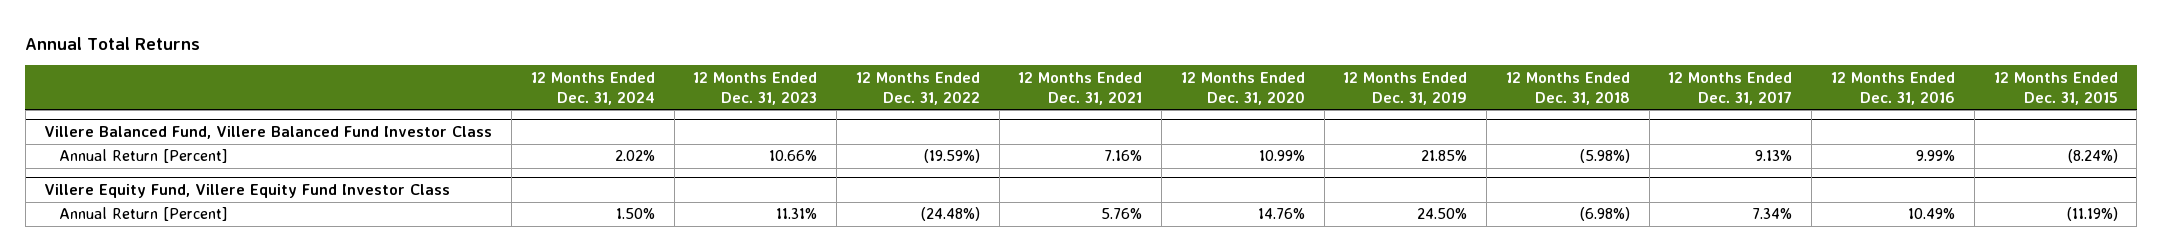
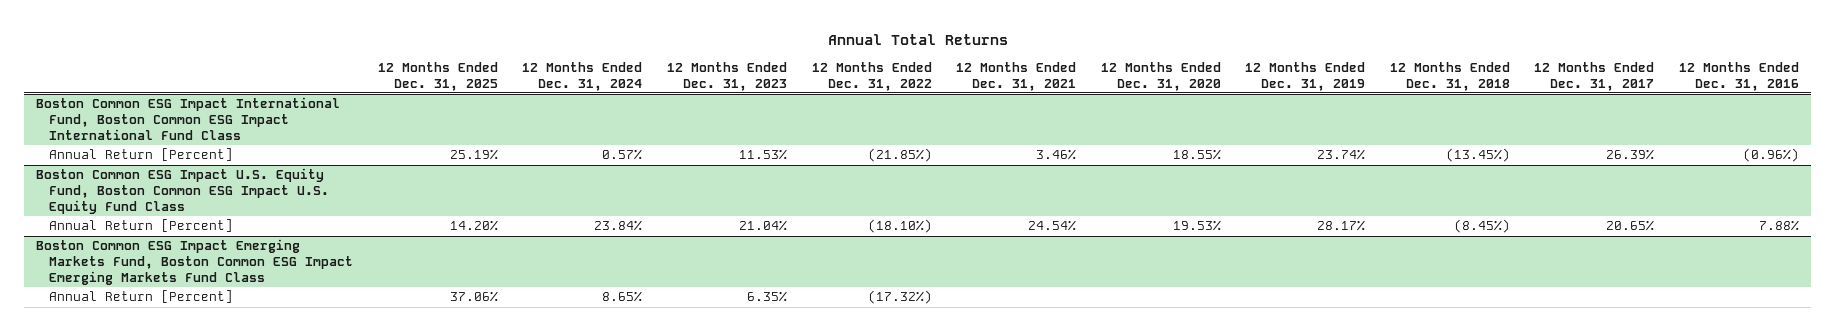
[1993,71,2118,105] 12 Months Ended Dec. 31, 2015 -> none
none -> [377,62,498,91] 12 Months Ended Dec. 31, 2025
[44,126,493,140] Villere Balanced Fund, Villere Balanced Fund Investor Class -> none
[44,184,451,199] Villere Equity Fund, Villere Equity Fund Investor Class -> none
none -> [36,97,341,140] Boston Common ESG Impact International Fund, Boston Common ESG Impact International Fund Class
[614,150,655,162] 2.02% -> [602,149,643,161] 0.57%
[769,150,818,162] 10.66% -> [739,149,788,161] 11.53%
[923,149,980,164] (19.59%) -> [867,148,932,163] (21.85%)
[1104,150,1143,162] 7.16% -> [1036,149,1077,161] 3.46%
[1258,150,1305,162] 10.99% -> [1172,149,1221,161] 18.55%
[1421,150,1468,162] 21.85% -> [1317,149,1366,161] 23.74%
[1579,149,1630,164] (5.98%) -> [1445,148,1510,163] (13.45%)
[1755,150,1793,162] 9.13% -> [1606,149,1655,161] 26.39%
[1916,150,1956,162] 9.99% -> [1742,148,1799,163] (0.96%)
none -> [36,168,330,214] Boston Common ESG Impact U.S. Equity Fund, Boston Common ESG Impact U.S. Equity Fund Class
[615,208,655,220] 1.50% -> [594,220,643,232] 23.84%
[776,208,818,220] 11.31% -> [739,220,788,232] 21.04%
[920,207,980,222] (24.48%) -> [867,219,932,234] (18.10%)
[1101,208,1143,220] 5.76% -> [1028,220,1077,232] 24.54%
[1257,208,1305,220] 14.76% -> [1172,220,1221,232] 19.53%
[1417,208,1468,220] 24.50% -> [1317,220,1366,232] 28.17%
[1579,207,1630,222] (6.98%) -> [1453,219,1510,234] (8.45%)
[1752,208,1793,220] 7.34% -> [1606,220,1655,232] 20.65%
[1908,208,1956,220] 10.49% -> [1758,220,1799,232] 7.88%
none -> [36,239,354,285] Boston Common ESG Impact Emerging Markets Fund, Boston Common ESG Impact Emerging Markets Fund Class
none -> [49,290,234,304] Annual Return [Percent]

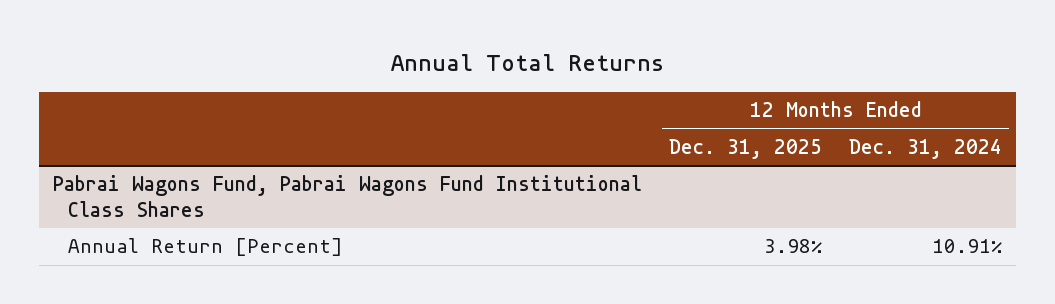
[667,62,788,91] 12 Months Ended Dec. 31, 2023 -> none
[811,62,932,91] 12 Months Ended Dec. 31, 2022 -> none
[956,62,1077,91] 12 Months Ended Dec. 31, 2021 -> none
[1100,62,1221,91] 12 Months Ended Dec. 31, 2020 -> none
[1245,62,1366,91] 12 Months Ended Dec. 31, 2019 -> none
[1389,62,1510,91] 12 Months Ended Dec. 31, 2018 -> none
[1534,62,1655,91] 12 Months Ended Dec. 31, 2017 -> none
[1678,62,1799,91] 12 Months Ended Dec. 31, 2016 -> none
[36,97,341,140] Boston Common ESG Impact International Fund, Boston Common ESG Impact International Fund Class -> none
[36,168,330,214] Boston Common ESG Impact U.S. Equity Fund, Boston Common ESG Impact U.S. Equity Fund Class -> none
[49,219,234,233] Annual Return [Percent] -> none
[36,239,354,285] Boston Common ESG Impact Emerging Markets Fund, Boston Common ESG Impact Emerging Markets Fund Class -> none
[49,290,234,304] Annual Return [Percent] -> none
none -> [52,175,642,217] Pabrai Wagons Fund, Pabrai Wagons Fund Institutional Class Shares
[449,149,498,161] 25.19% -> [764,239,823,254] 3.98%
[602,149,643,161] 0.57% -> [932,239,1003,254] 10.91%

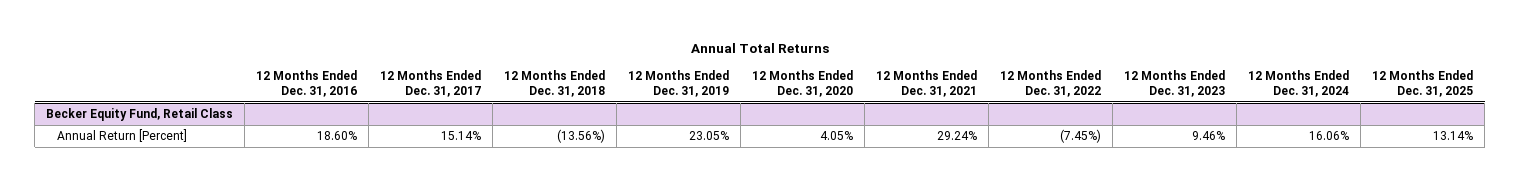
none -> [256,70,358,97] 12 Months Ended Dec. 31, 2016
none -> [380,70,482,97] 12 Months Ended Dec. 31, 2017
none -> [504,70,606,97] 12 Months Ended Dec. 31, 2018
none -> [628,70,730,97] 12 Months Ended Dec. 31, 2019
none -> [752,70,854,97] 12 Months Ended Dec. 31, 2020
none -> [876,70,978,97] 12 Months Ended Dec. 31, 2021
none -> [1000,70,1102,97] 12 Months Ended Dec. 31, 2022
none -> [1124,70,1226,97] 12 Months Ended Dec. 31, 2023
[52,175,642,217] Pabrai Wagons Fund, Pabrai Wagons Fund Institutional Class Shares -> none
none -> [46,108,234,122] Becker Equity Fund, Retail Class
[764,239,823,254] 3.98% -> [1433,131,1474,141] 13.14%
[932,239,1003,254] 10.91% -> [1309,131,1350,141] 16.06%

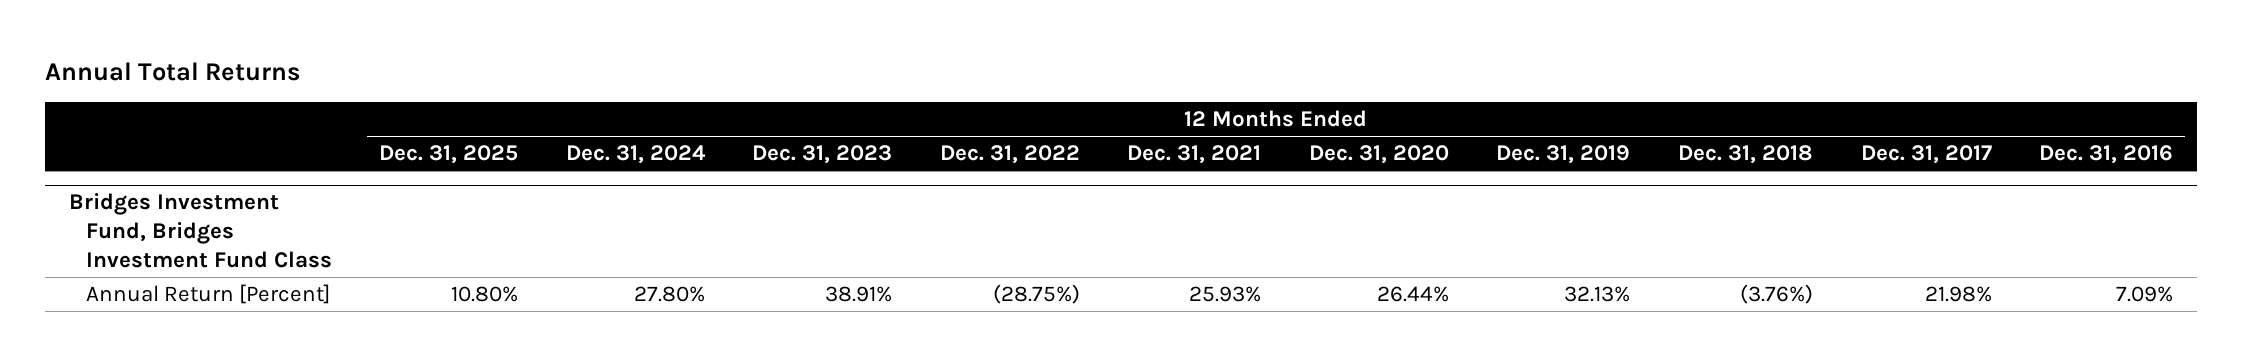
[46,108,234,122] Becker Equity Fund, Retail Class -> none
none -> [69,193,332,268] Bridges Investment Fund, Bridges Investment Fund Class
[317,131,358,141] 18.60% -> [2116,286,2174,303] 7.09%
[441,131,482,141] 15.14% -> [1924,286,1992,303] 21.98%
[557,129,606,144] (13.56%) -> [1739,284,1813,305] (3.76%)
[689,131,730,141] 23.05% -> [1564,286,1631,303] 32.13%
[820,131,854,141] 4.05% -> [1376,286,1449,303] 26.44%
[937,131,978,141] 29.24% -> [1189,286,1262,303] 25.93%
[1060,129,1102,144] (7.45%) -> [992,284,1080,305] (28.75%)
[1192,131,1226,141] 9.46% -> [825,286,893,303] 38.91%
[1309,131,1350,141] 16.06% -> [633,286,705,303] 27.80%
[1433,131,1474,141] 13.14% -> [451,286,519,303] 10.80%

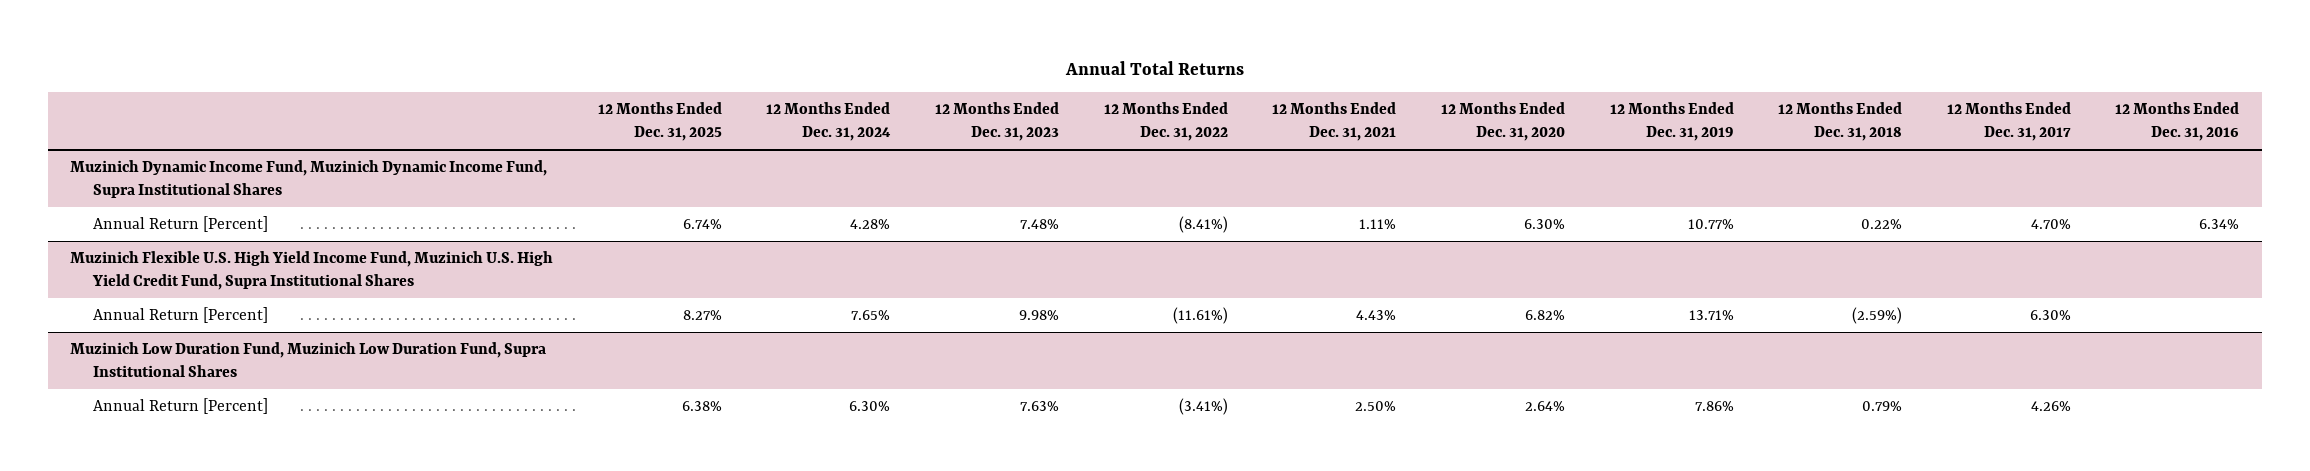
[69,193,332,268] Bridges Investment Fund, Bridges Investment Fund Class -> none
none -> [70,159,548,198] Muzinich Dynamic Income Fund, Muzinich Dynamic Income Fund, Supra Institutional Shares
[451,286,519,303] 10.80% -> [682,218,722,229] 6.74%
[633,286,705,303] 27.80% -> [850,218,891,229] 4.28%
[825,286,893,303] 38.91% -> [1020,218,1060,229] 7.48%
[992,284,1080,305] (28.75%) -> [1178,215,1228,233] (8.41%)
[1189,286,1262,303] 25.93% -> [1359,218,1397,229] 1.11%
[1376,286,1449,303] 26.44% -> [1523,218,1565,229] 6.30%
[1564,286,1631,303] 32.13% -> [1687,218,1734,229] 10.77%
[1739,284,1813,305] (3.76%) -> [1861,218,1903,229] 0.22%
[1924,286,1992,303] 21.98% -> [2030,218,2071,229] 4.70%
[2116,286,2174,303] 7.09% -> [2199,218,2240,229] 6.34%
none -> [70,250,554,290] Muzinich Flexible U.S. High Yield Income Fund, Muzinich U.S. High Yield Credit Fund, Supra Institutional Shares
none -> [92,306,268,323] Annual Return [Percent]
none -> [70,341,547,377] Muzinich Low Duration Fund, Muzinich Low Duration Fund, Supra Institutional Shares
none -> [92,397,268,414] Annual Return [Percent]

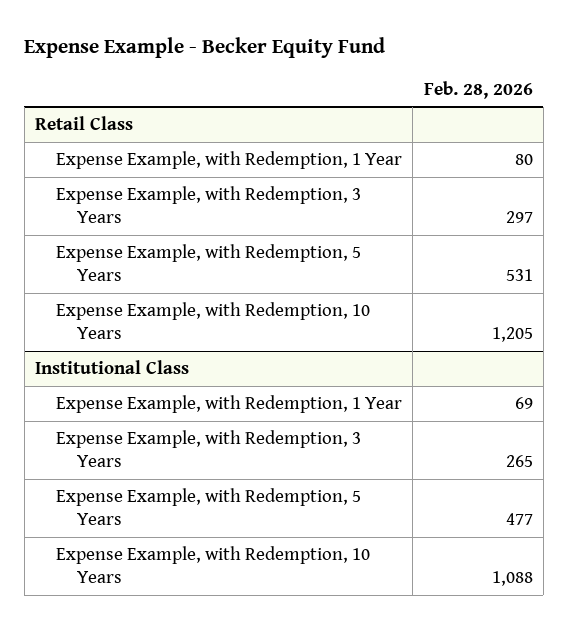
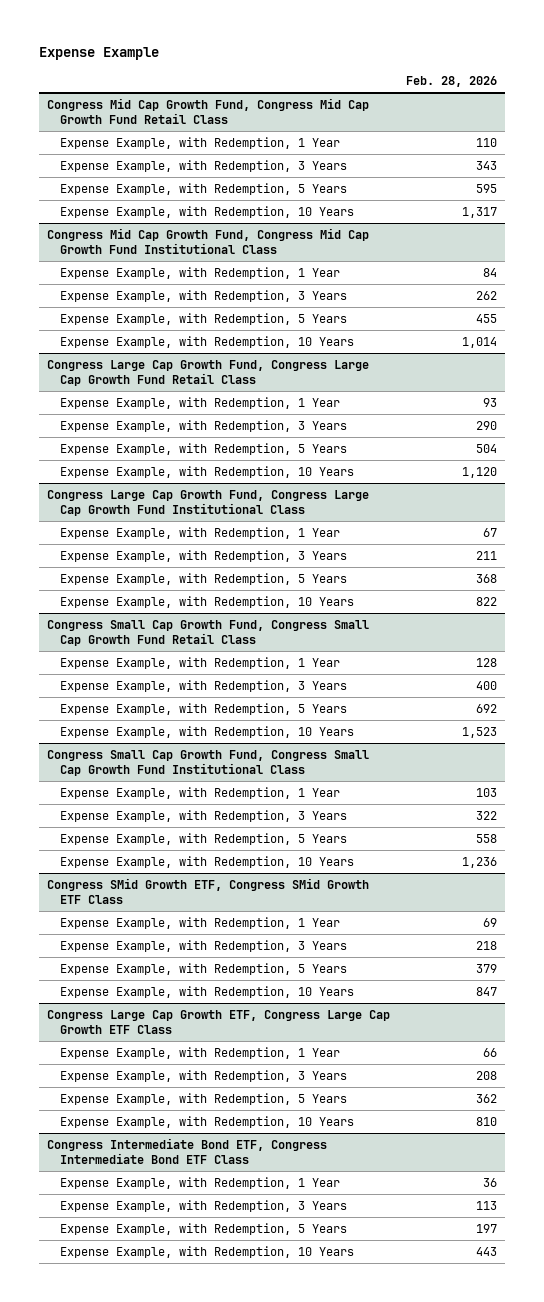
[24,36,386,58] Expense Example - Becker Equity Fund -> [38,47,159,61] Expense Example
[35,116,134,131] Retail Class -> none
[35,360,190,375] Institutional Class -> none
none -> [46,97,369,124] Congress Mid Cap Growth Fund, Congress Mid Cap Growth Fund Retail Class
[514,154,533,166] 80 -> [476,137,498,147] 110
[505,211,533,224] 297 -> [476,160,498,170] 343
[505,269,533,282] 531 -> [476,183,498,193] 595
[491,327,533,343] 1,205 -> [462,206,498,218] 1,317
none -> [46,227,369,254] Congress Mid Cap Growth Fund, Congress Mid Cap Growth Fund Institutional Class
none -> [59,266,340,279] Expense Example, with Redemption, 1 Year
none -> [59,289,347,302] Expense Example, with Redemption, 3 Years
none -> [59,312,347,325] Expense Example, with Redemption, 5 Years
none -> [59,335,354,348] Expense Example, with Redemption, 10 Years
none -> [46,359,369,386] Congress Large Cap Growth Fund, Congress Large Cap Growth Fund Retail Class
none -> [59,396,340,409] Expense Example, with Redemption, 1 Year
none -> [59,419,347,432] Expense Example, with Redemption, 3 Years
none -> [59,442,347,455] Expense Example, with Redemption, 5 Years
none -> [59,465,354,478] Expense Example, with Redemption, 10 Years
none -> [46,489,369,516] Congress Large Cap Growth Fund, Congress Large Cap Growth Fund Institutional Class
none -> [59,526,340,539] Expense Example, with Redemption, 1 Year
none -> [59,549,347,562] Expense Example, with Redemption, 3 Years
none -> [59,572,347,585] Expense Example, with Redemption, 5 Years
none -> [59,595,354,608] Expense Example, with Redemption, 10 Years
none -> [46,619,369,646] Congress Small Cap Growth Fund, Congress Small Cap Growth Fund Retail Class
none -> [59,656,340,669] Expense Example, with Redemption, 1 Year
none -> [59,679,347,692] Expense Example, with Redemption, 3 Years
none -> [59,702,347,715] Expense Example, with Redemption, 5 Years
none -> [59,725,354,738] Expense Example, with Redemption, 10 Years
none -> [46,749,369,776] Congress Small Cap Growth Fund, Congress Small Cap Growth Fund Institutional Class
none -> [59,786,340,799] Expense Example, with Redemption, 1 Year
none -> [59,809,347,822] Expense Example, with Redemption, 3 Years
none -> [59,832,347,845] Expense Example, with Redemption, 5 Years
none -> [59,855,354,868] Expense Example, with Redemption, 10 Years
none -> [46,877,369,904] Congress SMid Growth ETF, Congress SMid Growth ETF Class
[505,455,533,468] 265 -> [476,940,498,950] 218
[505,513,533,526] 477 -> [476,963,498,973] 379
[491,571,533,587] 1,088 -> [476,986,498,996] 847
none -> [46,1009,390,1034] Congress Large Cap Growth ETF, Congress Large Cap Growth ETF Class
none -> [59,1046,340,1059] Expense Example, with Redemption, 1 Year
none -> [59,1069,347,1082] Expense Example, with Redemption, 3 Years
none -> [59,1092,347,1105] Expense Example, with Redemption, 5 Years
none -> [59,1115,354,1128] Expense Example, with Redemption, 10 Years
none -> [46,1137,327,1164] Congress Intermediate Bond ETF, Congress Intermediate Bond ETF Class
none -> [59,1176,340,1189] Expense Example, with Redemption, 1 Year
none -> [59,1199,347,1212] Expense Example, with Redemption, 3 Years
none -> [59,1222,347,1235] Expense Example, with Redemption, 5 Years
none -> [59,1245,354,1258] Expense Example, with Redemption, 10 Years

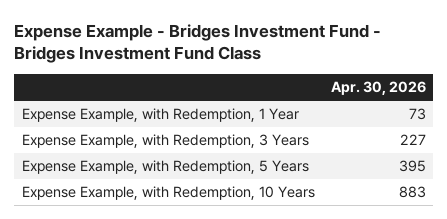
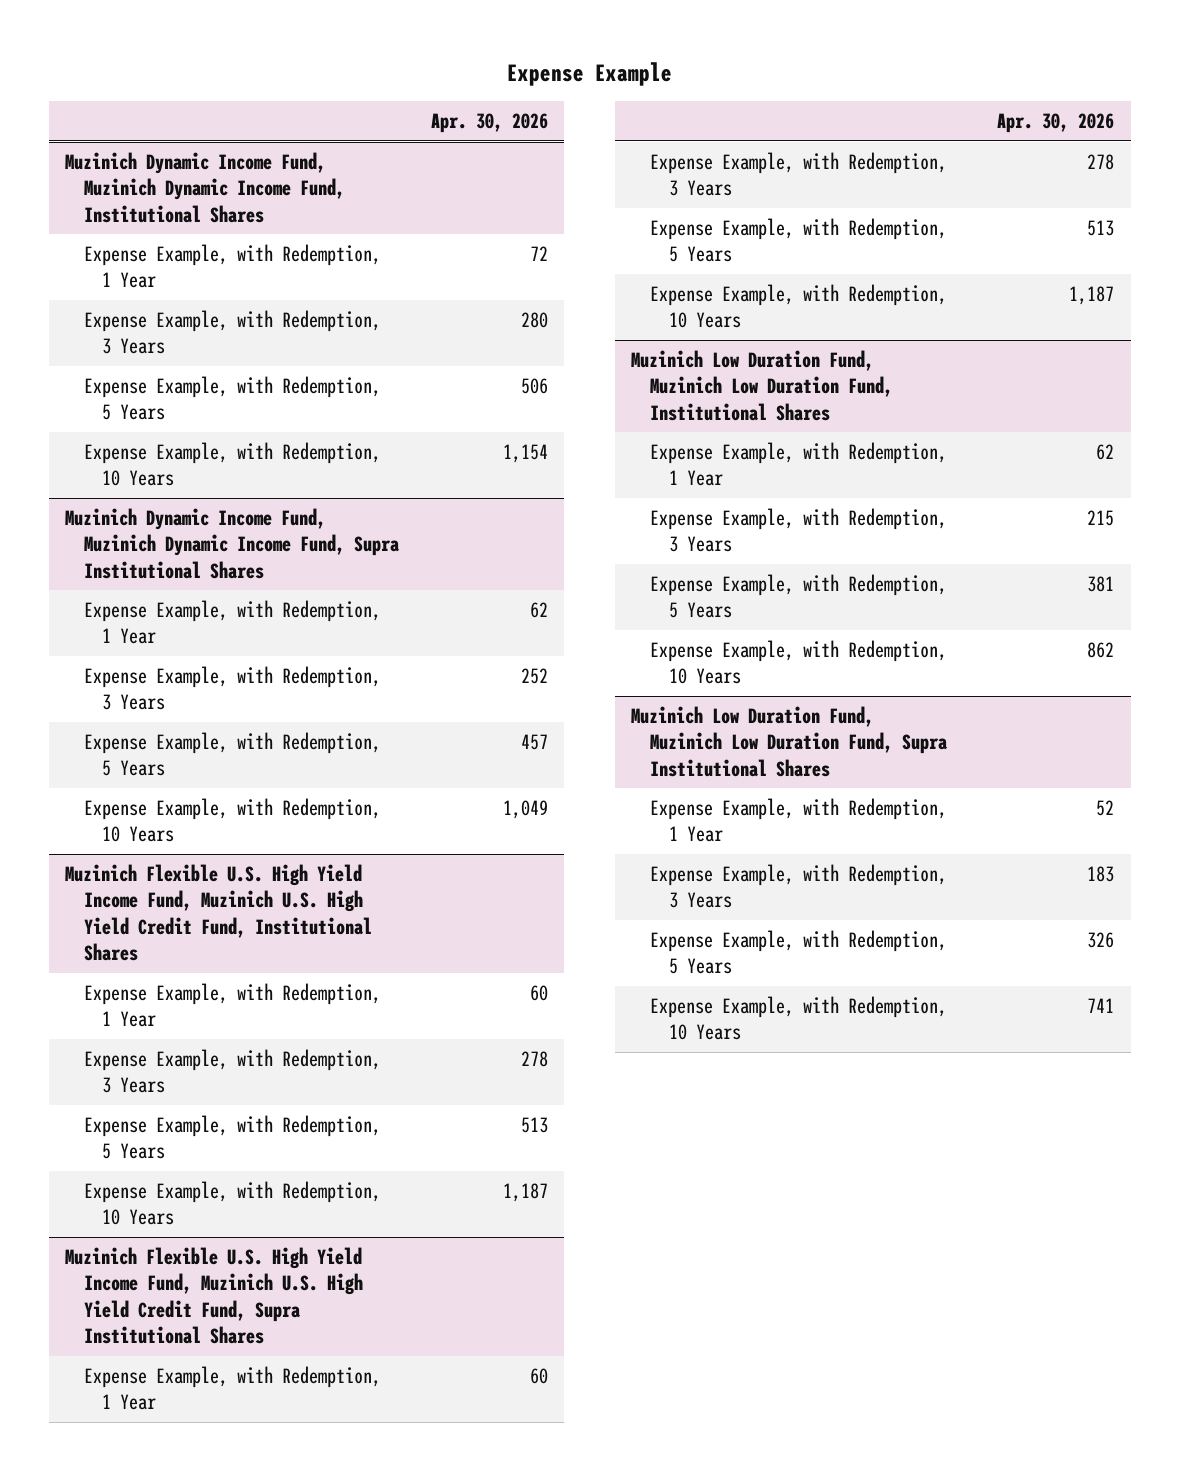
[13,23,381,64] Expense Example - Bridges Investment Fund - Bridges Investment Fund Class -> [506,61,672,86] Expense Example
none -> [65,152,345,223] Muzinich Dynamic Income Fund, Muzinich Dynamic Income Fund, Institutional Shares
[408,108,426,121] 73 -> [529,246,548,262] 72
[399,134,426,146] 227 -> [520,312,548,329] 280
[398,160,426,173] 395 -> [520,378,548,395] 506
[398,186,426,199] 883 -> [502,444,548,464] 1,154
none -> [65,508,400,579] Muzinich Dynamic Income Fund, Muzinich Dynamic Income Fund, Supra Institutional Shares
none -> [83,600,381,645] Expense Example, with Redemption, 1 Year
none -> [83,666,381,711] Expense Example, with Redemption, 3 Years
none -> [83,732,381,777] Expense Example, with Redemption, 5 Years
none -> [83,798,381,843] Expense Example, with Redemption, 10 Years
none -> [65,864,372,961] Muzinich Flexible U.S. High Yield Income Fund, Muzinich U.S. High Yield Credit Fund, Institutional Shares
none -> [83,983,381,1028] Expense Example, with Redemption, 1 Year
none -> [83,1049,381,1094] Expense Example, with Redemption, 3 Years
none -> [83,1115,381,1160] Expense Example, with Redemption, 5 Years
none -> [83,1181,381,1226] Expense Example, with Redemption, 10 Years
none -> [65,1247,363,1344] Muzinich Flexible U.S. High Yield Income Fund, Muzinich U.S. High Yield Credit Fund, Supra Institutional Shares
none -> [83,1366,381,1411] Expense Example, with Redemption, 1 Year
none -> [650,152,948,197] Expense Example, with Redemption, 3 Years
none -> [650,218,948,263] Expense Example, with Redemption, 5 Years
none -> [650,284,948,329] Expense Example, with Redemption, 10 Years
none -> [631,350,894,421] Muzinich Low Duration Fund, Muzinich Low Duration Fund, Institutional Shares
none -> [650,442,948,487] Expense Example, with Redemption, 1 Year
none -> [650,508,948,553] Expense Example, with Redemption, 3 Years
none -> [650,574,948,619] Expense Example, with Redemption, 5 Years
none -> [650,640,948,685] Expense Example, with Redemption, 10 Years
none -> [631,706,949,777] Muzinich Low Duration Fund, Muzinich Low Duration Fund, Supra Institutional Shares
none -> [650,798,948,843] Expense Example, with Redemption, 1 Year
none -> [650,864,948,909] Expense Example, with Redemption, 3 Years
none -> [650,930,948,975] Expense Example, with Redemption, 5 Years
none -> [650,996,948,1041] Expense Example, with Redemption, 10 Years

